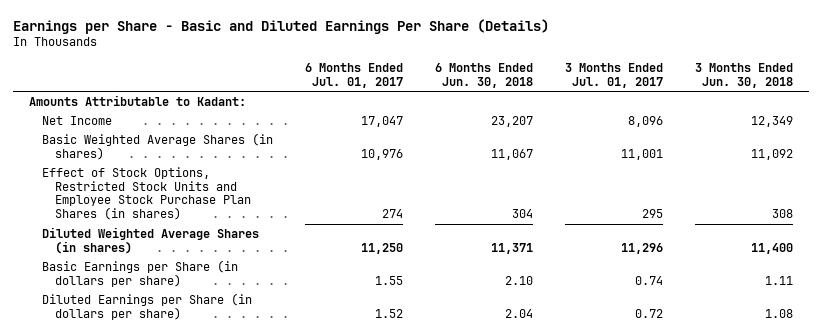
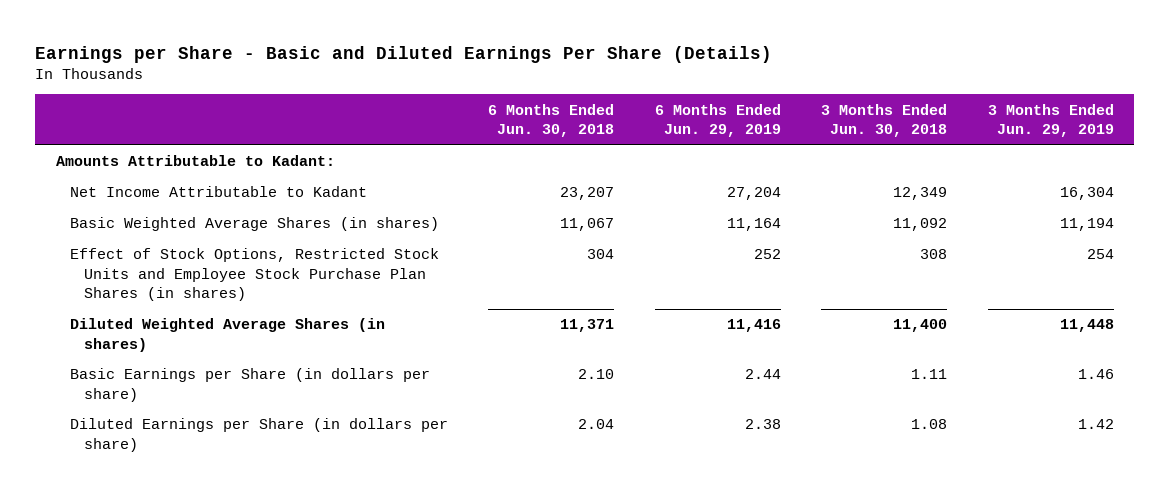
[304,62,403,88] 6 Months Ended Jul. 01, 2017 -> none
[564,62,663,88] 3 Months Ended Jul. 01, 2017 -> none
none -> [654,103,781,138] 6 Months Ended Jun. 29, 2019
none -> [988,103,1115,138] 3 Months Ended Jun. 29, 2019
[41,115,112,125] Net Income -> [69,186,367,198] Net Income Attributable to Kadant

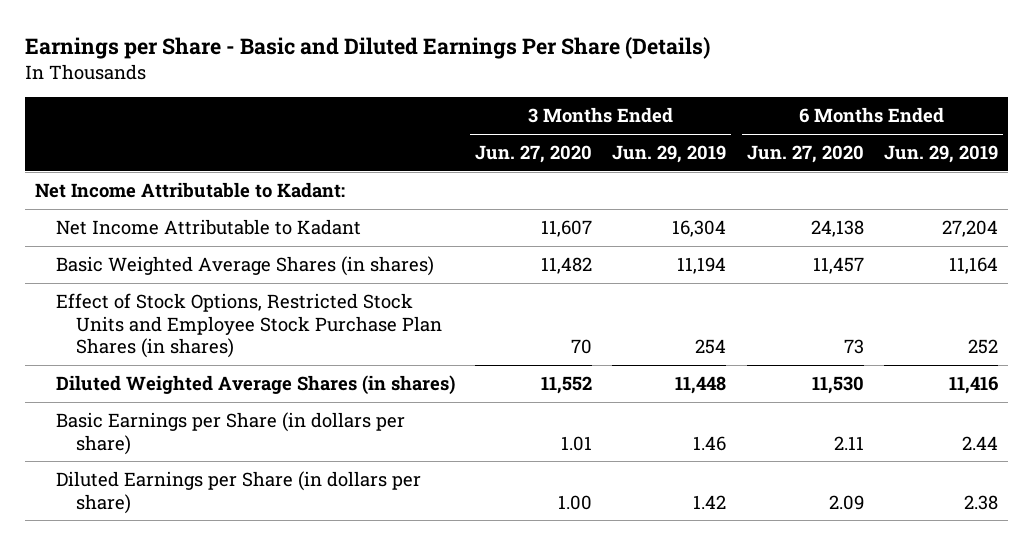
[488,103,615,138] 6 Months Ended Jun. 30, 2018 -> none
[821,103,948,138] 3 Months Ended Jun. 30, 2018 -> none
none -> [474,145,592,164] Jun. 27, 2020
none -> [746,145,864,164] Jun. 27, 2020
[55,155,335,167] Amounts Attributable to Kadant: -> [34,182,345,199] Net Income Attributable to Kadant:

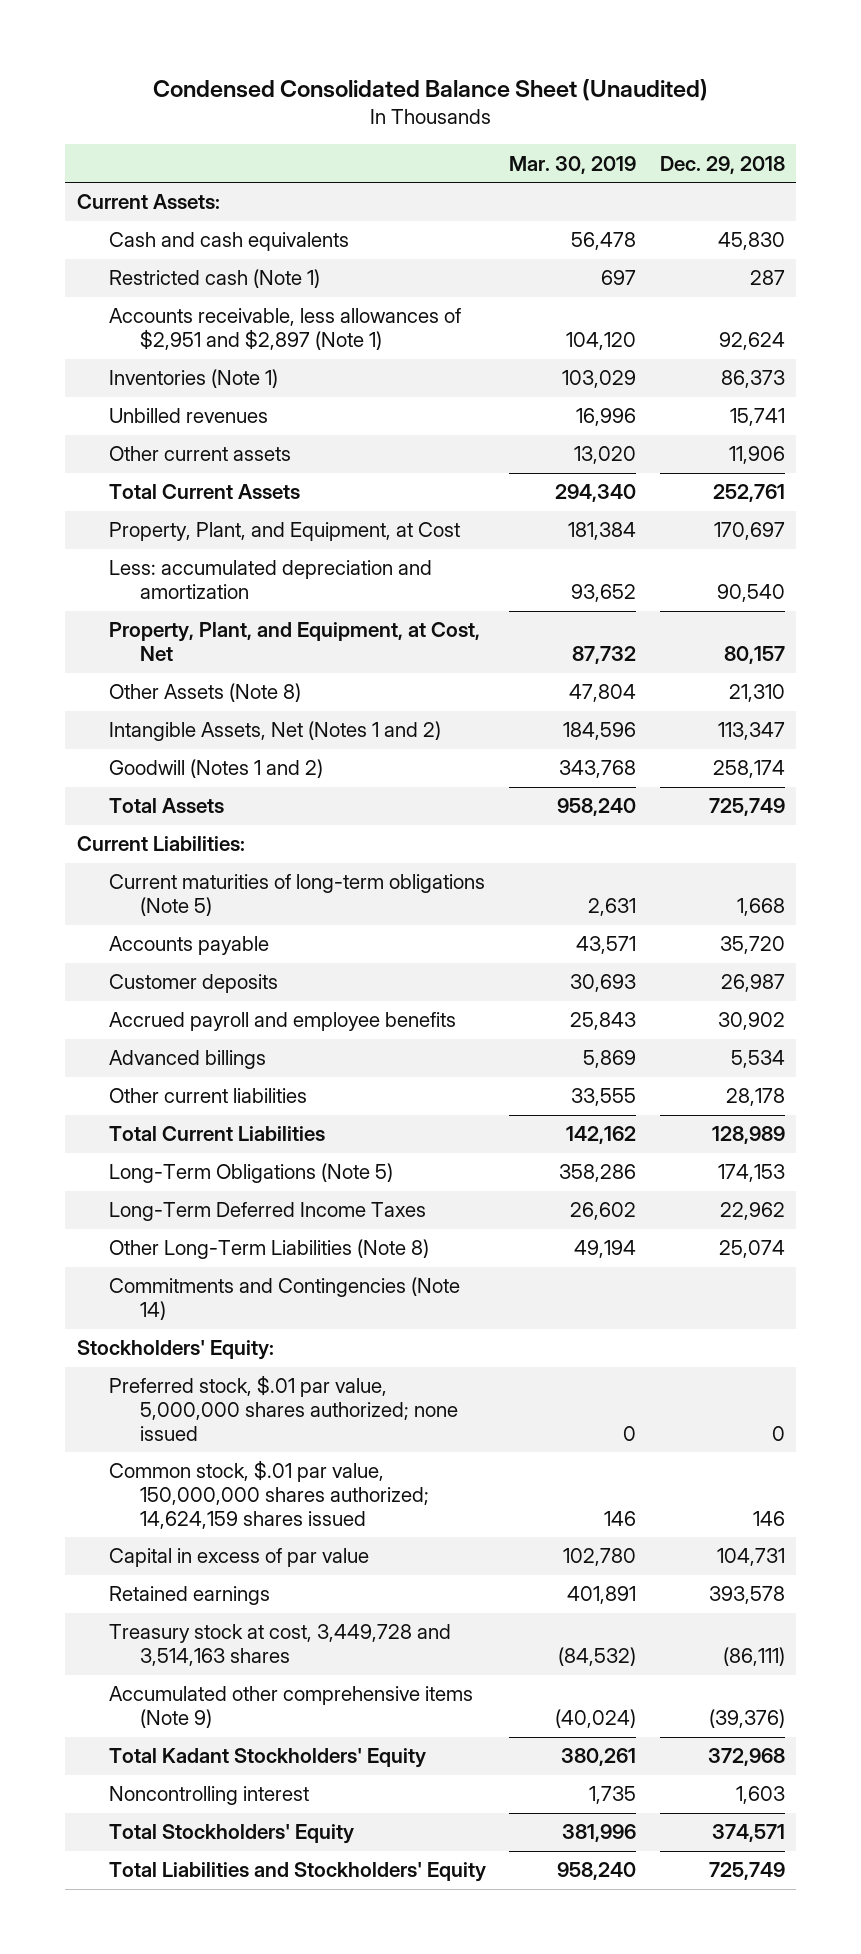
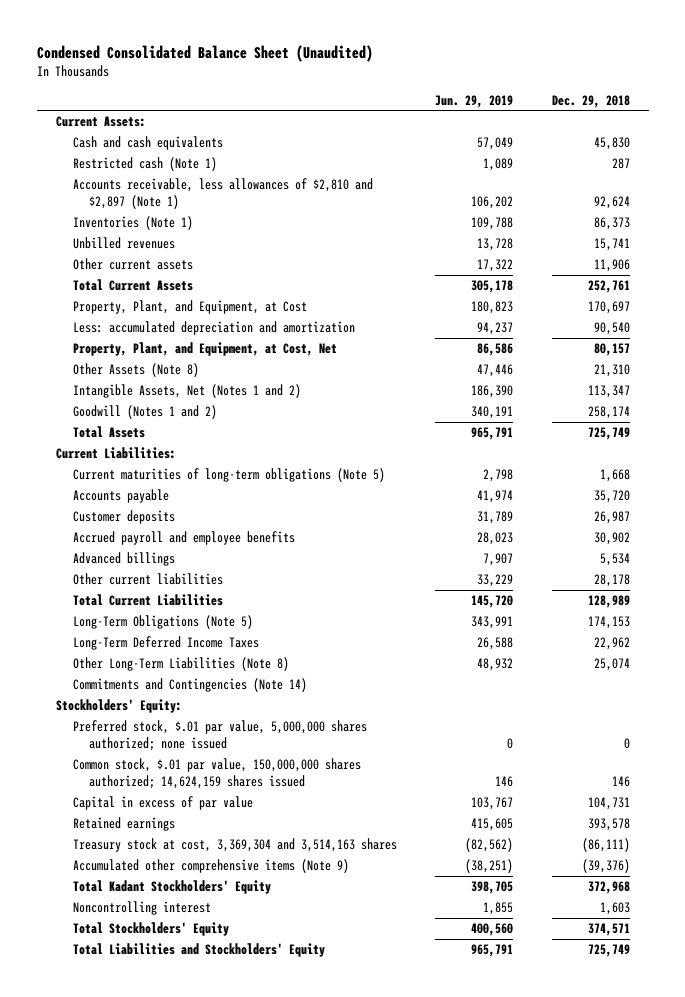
[509,155,637,174] Mar. 30, 2019 -> none
none -> [435,94,514,108] Jun. 29, 2019
[108,308,461,350] Accounts receivable, less allowances of $2,951 and $2,897 (Note 1) -> [72,178,373,210] Accounts receivable, less allowances of $2,810 and $2,897 (Note 1)
[108,1624,451,1666] Treasury stock at cost, 3,449,728 and 3,514,163 shares -> [72,838,397,853] Treasury stock at cost, 3,369,304 and 3,514,163 shares

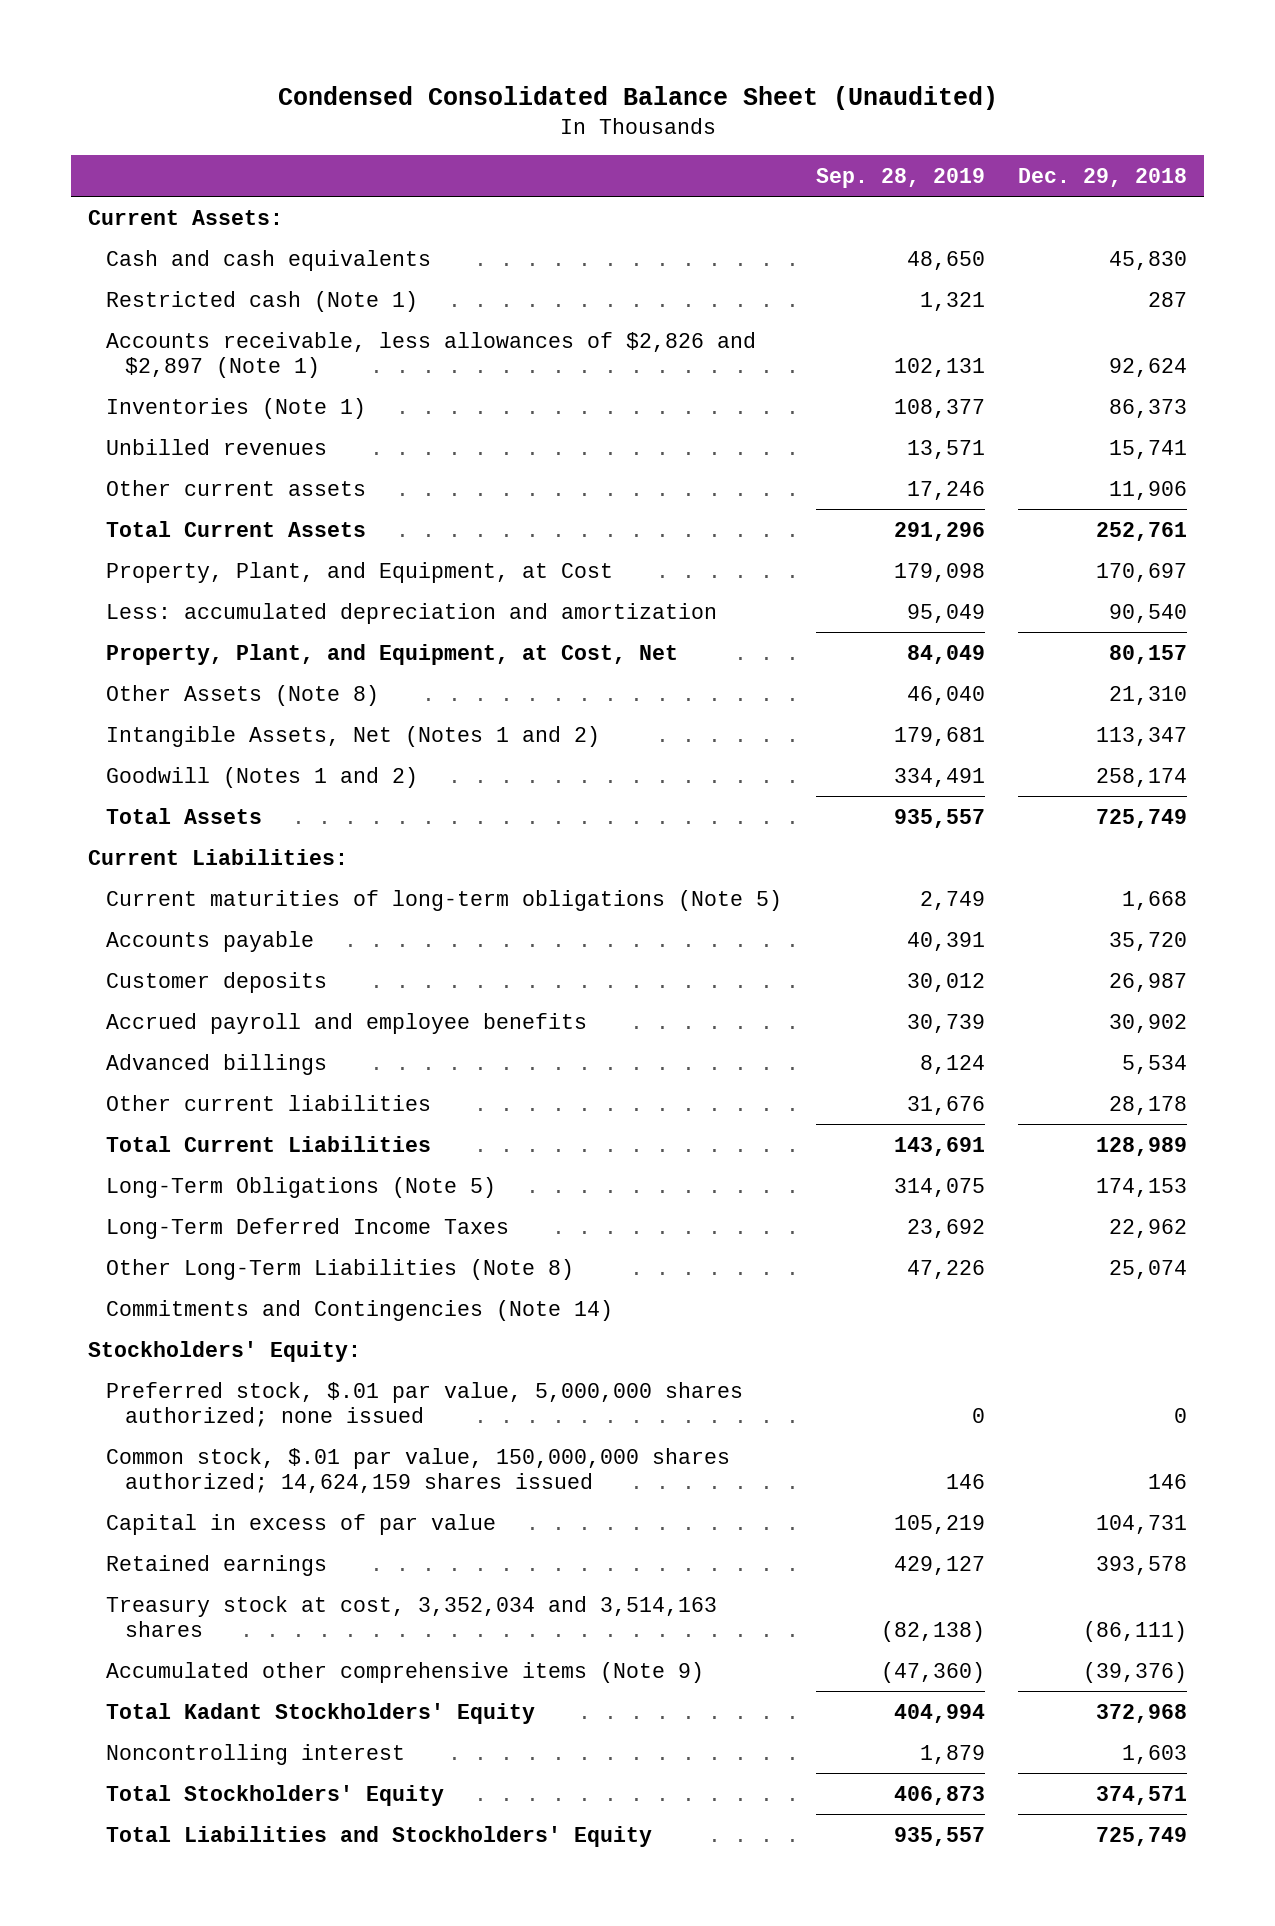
[435,94,514,108] Jun. 29, 2019 -> none
none -> [815,168,985,189] Sep. 28, 2019
[72,178,373,210] Accounts receivable, less allowances of $2,810 and $2,897 (Note 1) -> [106,331,757,378] Accounts receivable, less allowances of $2,826 and $2,897 (Note 1)
[72,838,397,853] Treasury stock at cost, 3,369,304 and 3,514,163 shares -> [106,1595,718,1637] Treasury stock at cost, 3,352,034 and 3,514,163 shares

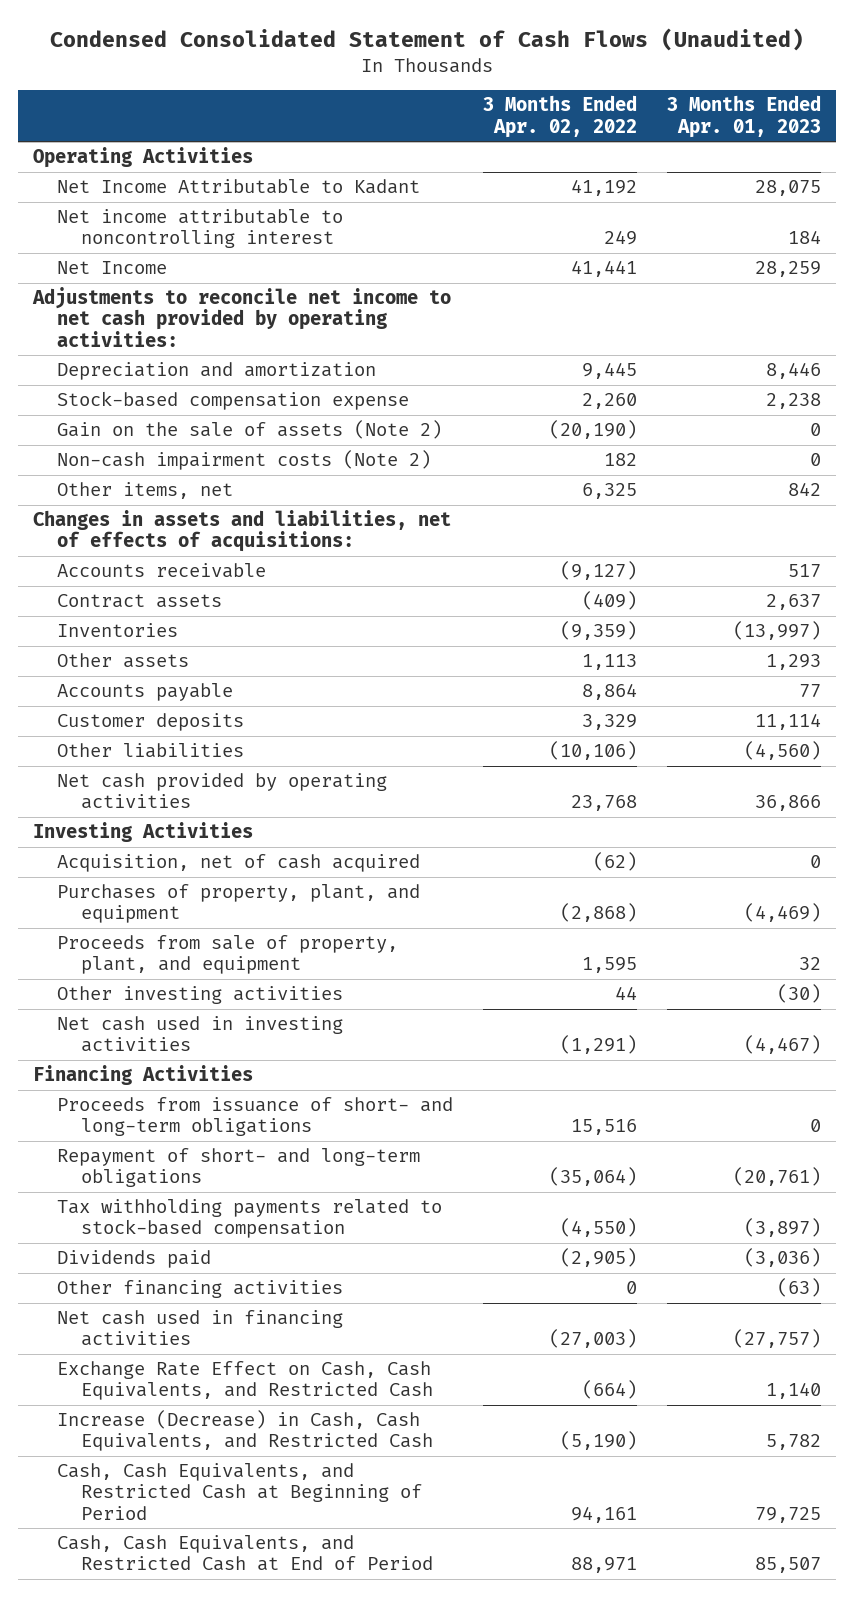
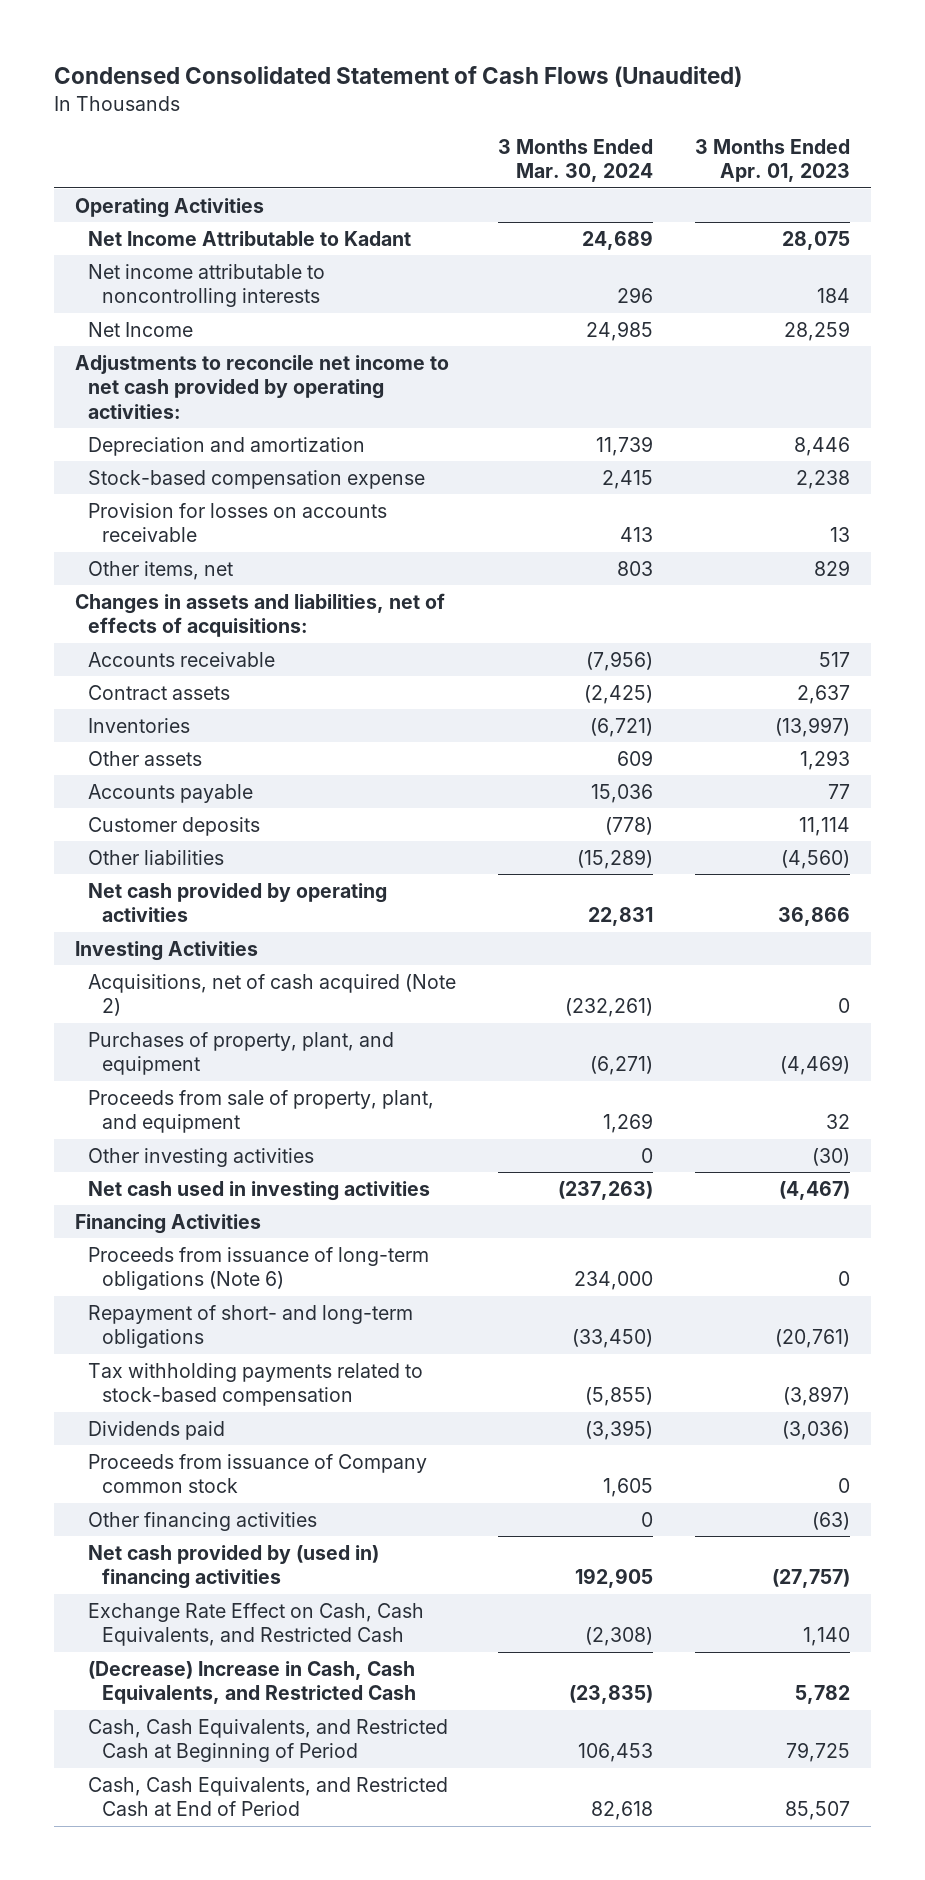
[483,95,638,138] 3 Months Ended Apr. 02, 2022 -> none
none -> [498,138,654,183] 3 Months Ended Mar. 30, 2024
[57,209,344,249] Net income attributable to noncontrolling interest -> [88,263,326,308] Net income attributable to noncontrolling interests
[57,420,443,440] Gain on the sale of assets (Note 2) -> none
[57,450,432,471] Non-cash impairment costs (Note 2) -> none
none -> [88,502,388,543] Provision for losses on accounts receivable
[787,482,821,497] 842 -> [813,559,850,576] 829
[57,854,421,873] Acquisition, net of cash acquired -> [88,973,457,1017] Acquisitions, net of cash acquired (Note 2)
[57,1097,454,1137] Proceeds from issuance of short- and long-term obligations -> [88,1246,430,1291] Proceeds from issuance of long-term obligations (Note 6)
none -> [88,1453,428,1494] Proceeds from issuance of Company common stock
[57,1310,344,1347] Net cash used in financing activities -> [88,1544,380,1590] Net cash provided by (used in) financing activities
[57,1410,434,1452] Increase (Decrease) in Cash, Cash Equivalents, and Restricted Cash -> [88,1660,417,1705] (Decrease) Increase in Cash, Cash Equivalents, and Restricted Cash

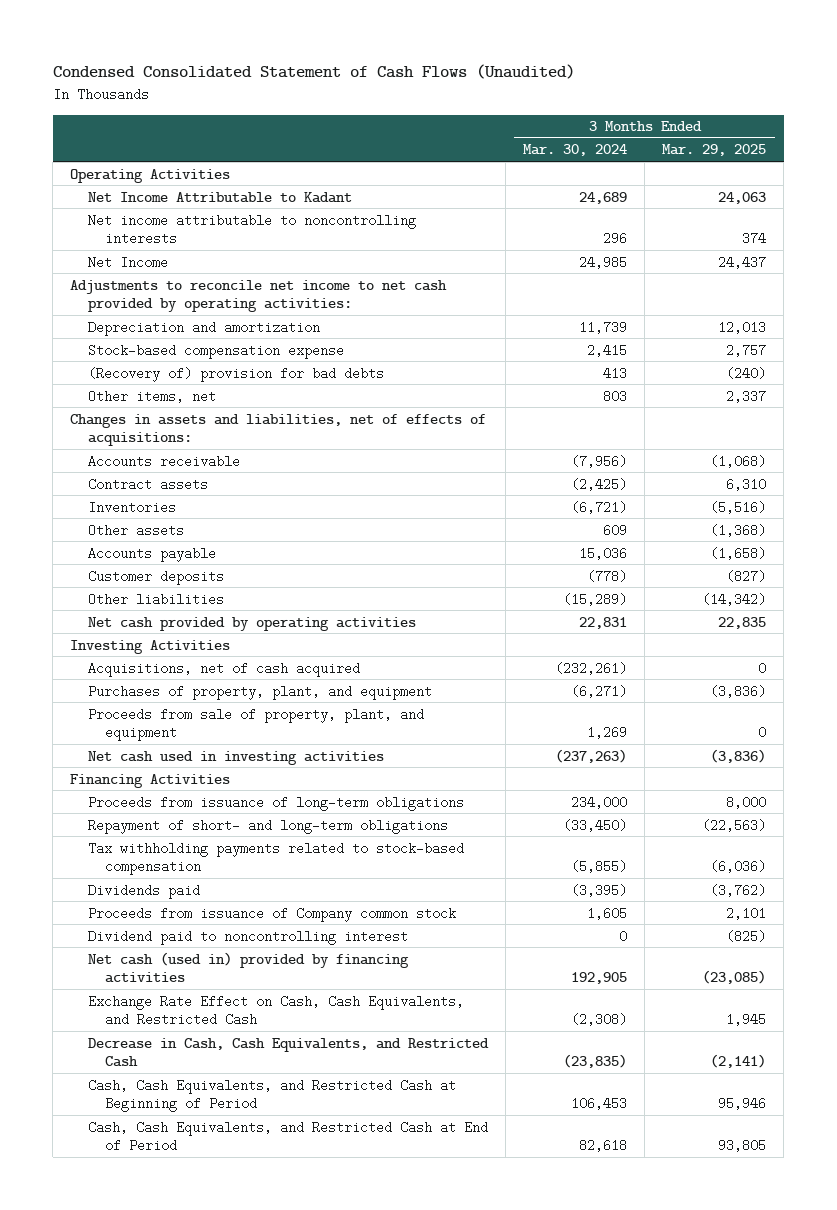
[694,138,850,183] 3 Months Ended Apr. 01, 2023 -> none
none -> [662,144,767,157] Mar. 29, 2025
[88,502,388,543] Provision for losses on accounts receivable -> [87,366,384,382] (Recovery of) provision for bad debts
[88,973,457,1017] Acquisitions, net of cash acquired (Note 2) -> [87,661,360,677] Acquisitions, net of cash acquired
[88,1147,315,1167] Other investing activities -> none
[88,1246,430,1291] Proceeds from issuance of long-term obligations (Note 6) -> [87,795,464,811] Proceeds from issuance of long-term obligations
[88,1511,318,1531] Other financing activities -> none
none -> [87,929,408,945] Dividend paid to noncontrolling interest
[88,1544,380,1590] Net cash provided by (used in) financing activities -> [87,951,409,984] Net cash (used in) provided by financing activities
[88,1660,417,1705] (Decrease) Increase in Cash, Cash Equivalents, and Restricted Cash -> [87,1037,489,1068] Decrease in Cash, Cash Equivalents, and Restricted Cash

